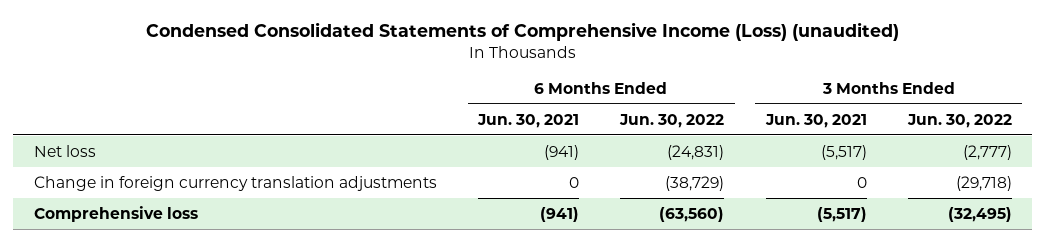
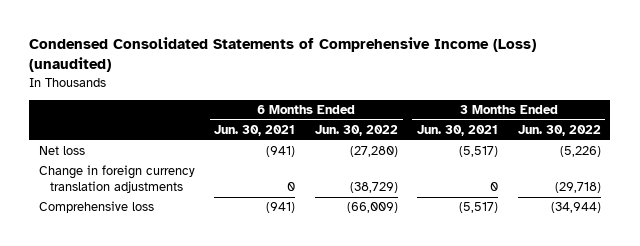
[667,144,725,160] (24,831) -> [349,146,398,158] (27,280)
[962,144,1012,160] (2,777) -> [559,146,601,158] (5,226)
[659,206,725,222] (63,560) -> [346,202,398,214] (66,009)
[947,206,1012,222] (32,495) -> [550,202,601,214] (34,944)

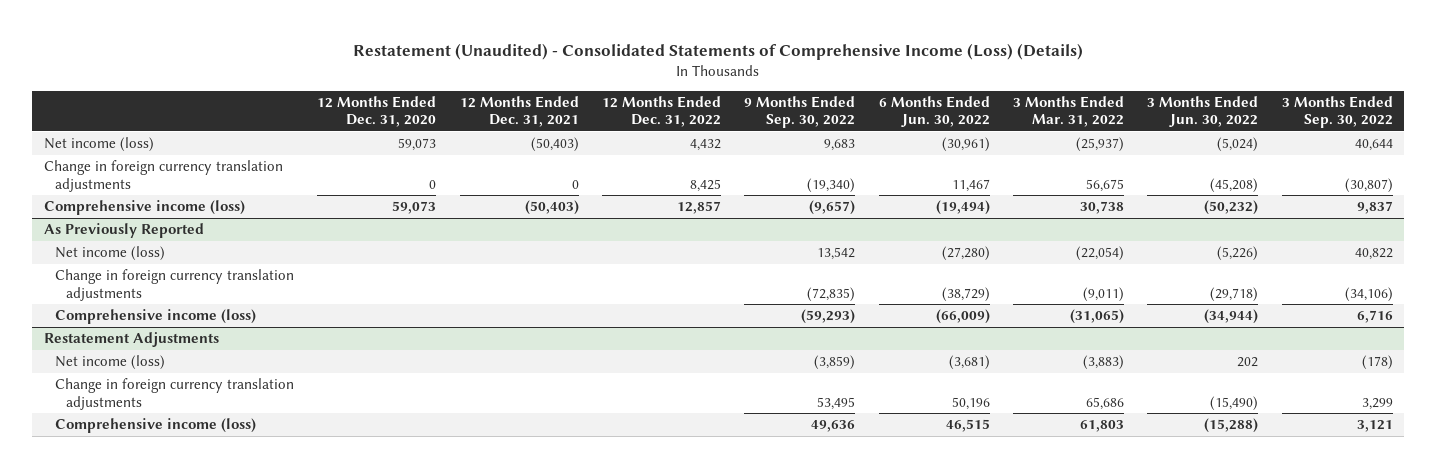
[29,37,537,73] Condensed Consolidated Statements of Comprehensive Income (Loss) (unaudited) -> [353,42,1084,60] Restatement (Unaudited) - Consolidated Statements of Comprehensive Income (Loss) (Details)
[214,125,296,137] Jun. 30, 2021 -> none
[417,125,499,137] Jun. 30, 2021 -> none
none -> [317,95,437,128] 12 Months Ended Dec. 31, 2020
none -> [459,95,579,128] 12 Months Ended Dec. 31, 2021
none -> [602,95,722,128] 12 Months Ended Dec. 31, 2022
none -> [744,95,856,129] 9 Months Ended Sep. 30, 2022
none -> [1012,95,1124,128] 3 Months Ended Mar. 31, 2022
none -> [1281,95,1393,129] 3 Months Ended Sep. 30, 2022
[39,146,86,156] Net loss -> [44,137,155,153] Net income (loss)
[349,146,398,158] (27,280) -> [941,137,990,153] (30,961)
[559,146,601,158] (5,226) -> [1217,137,1259,153] (5,024)
none -> [44,160,284,192] Change in foreign currency translation adjustments
none -> [44,200,246,216] Comprehensive income (loss)
none -> [44,223,205,239] As Previously Reported
none -> [55,246,166,262] Net income (loss)
[39,201,155,214] Comprehensive loss -> [55,309,257,325] Comprehensive income (loss)
none -> [44,332,220,348] Restatement Adjustments
none -> [55,355,166,371] Net income (loss)
none -> [55,378,295,410] Change in foreign currency translation adjustments
none -> [55,418,257,434] Comprehensive income (loss)

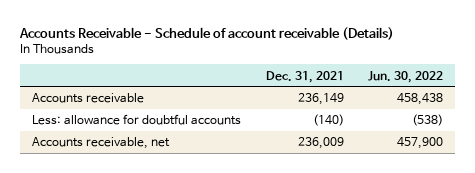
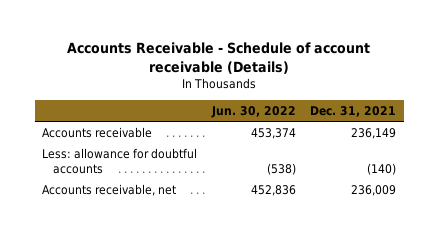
[396,93,443,106] 458,438 -> [250,128,296,140] 453,374
[396,137,443,150] 457,900 -> [250,185,296,197] 452,836

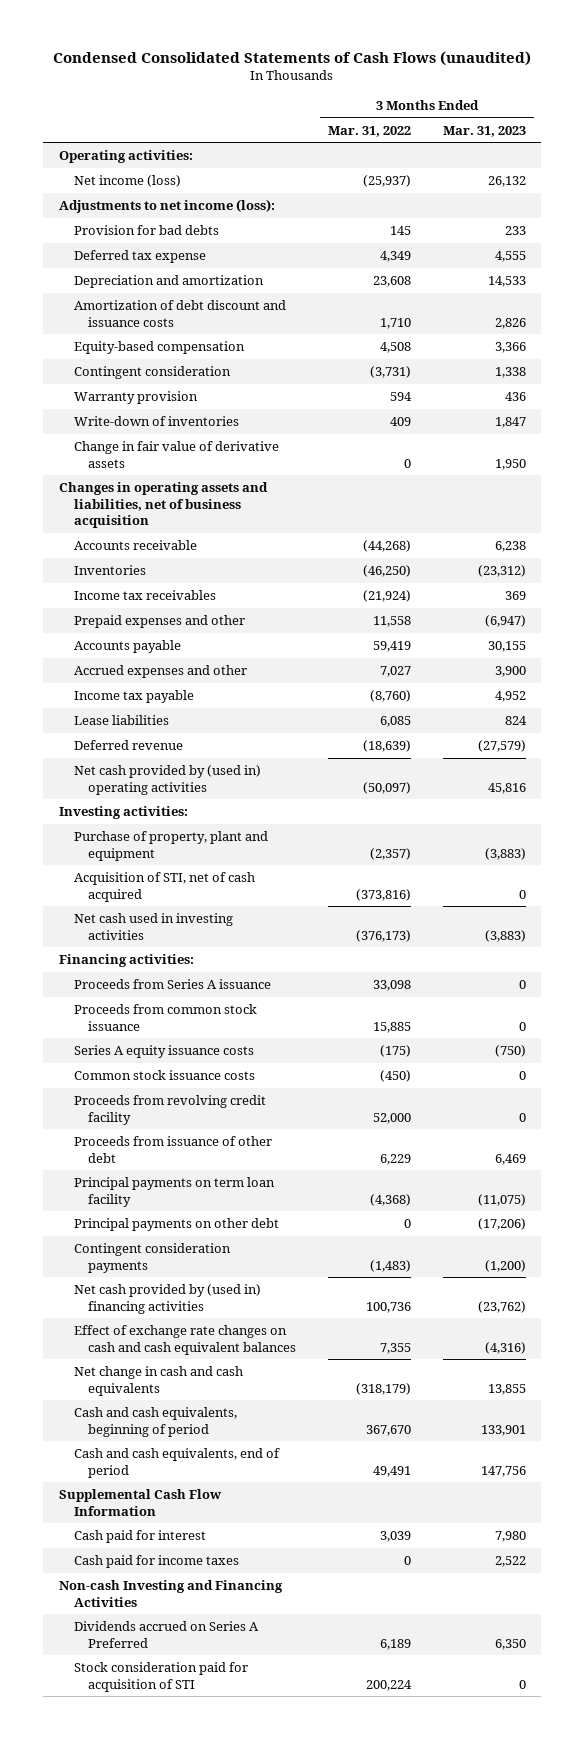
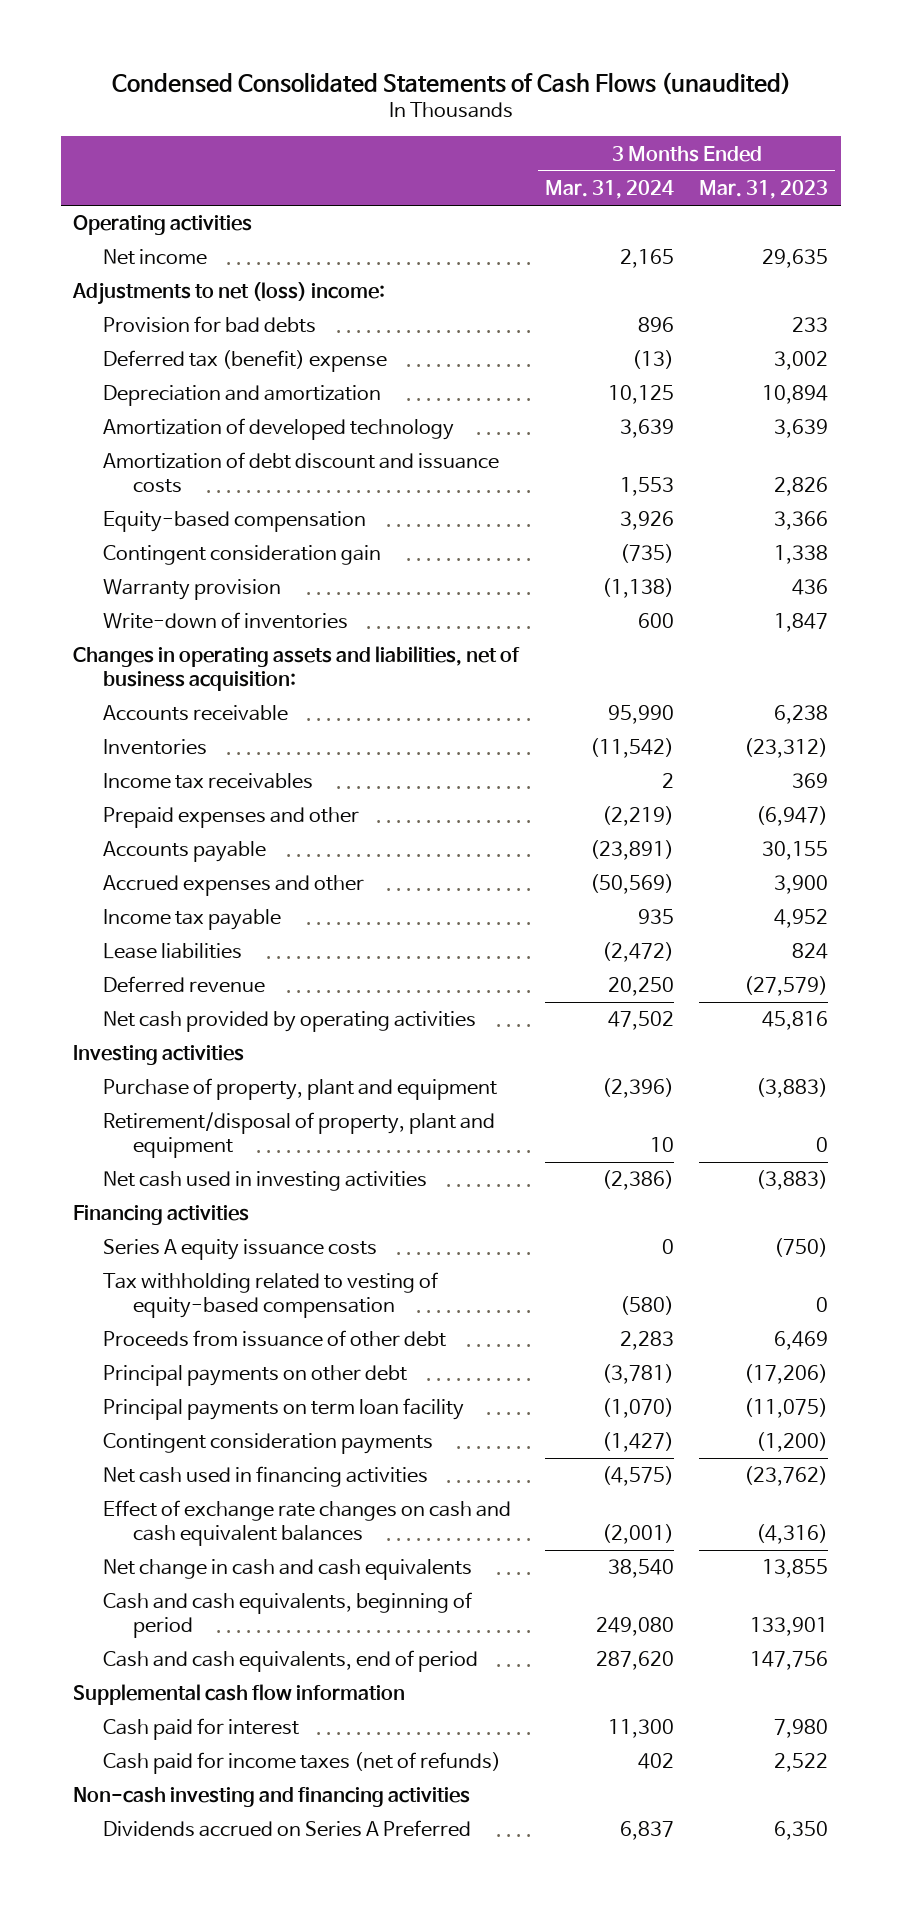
[328,125,412,137] Mar. 31, 2022 -> none
none -> [544,179,674,199] Mar. 31, 2024
[58,149,193,163] Operating activities: -> [73,215,253,236] Operating activities
[73,174,181,187] Net income (loss) -> [103,249,208,266] Net income
[487,175,526,187] 26,132 -> [762,249,829,269] 29,635
[58,198,275,213] Adjustments to net income (loss): -> [72,282,386,306] Adjustments to net (loss) income:
[73,249,206,263] Deferred tax expense -> [103,350,388,373] Deferred tax (benefit) expense
[494,250,526,262] 4,555 -> [774,351,829,371] 3,002
[487,275,526,287] 14,533 -> [762,385,829,405] 10,894
none -> [103,418,455,441] Amortization of developed technology
[73,365,231,379] Contingent consideration -> [103,545,382,566] Contingent consideration gain
[73,440,279,468] Change in fair value of derivative assets -> none
[58,481,268,529] Changes in operating assets and liabilities, net of business acquisition -> [73,646,521,692] Changes in operating assets and liabilities, net of business acquisition:
[73,764,261,795] Net cash provided by (used in) operating activities -> [103,1011,477,1033] Net cash provided by operating activities
[58,805,188,819] Investing activities: -> [73,1045,245,1066] Investing activities
[73,871,255,902] Acquisition of STI, net of cash acquired -> none
none -> [103,1112,496,1159] Retirement/disposal of property, plant and equipment
[73,978,271,989] Proceeds from Series A issuance -> none
[73,1003,257,1031] Proceeds from common stock issuance -> none
[58,953,194,967] Financing activities: -> [73,1205,250,1226] Financing activities
[73,1069,255,1080] Common stock issuance costs -> none
[73,1094,266,1125] Proceeds from revolving credit facility -> none
none -> [103,1272,439,1319] Tax withholding related to vesting of equity-based compensation
[73,1176,275,1207] Principal payments on term loan facility -> [103,1398,465,1421] Principal payments on term loan facility
[73,1283,261,1314] Net cash provided by (used in) financing activities -> [103,1466,429,1488] Net cash used in financing activities
[58,1488,222,1516] Supplemental Cash Flow Information -> [73,1684,406,1706] Supplemental cash flow information
[73,1554,239,1568] Cash paid for income taxes -> [103,1752,502,1775] Cash paid for income taxes (net of refunds)
[58,1579,283,1607] Non-cash Investing and Financing Activities -> [73,1787,471,1808] Non-cash investing and financing activities
[73,1661,248,1692] Stock consideration paid for acquisition of STI -> none

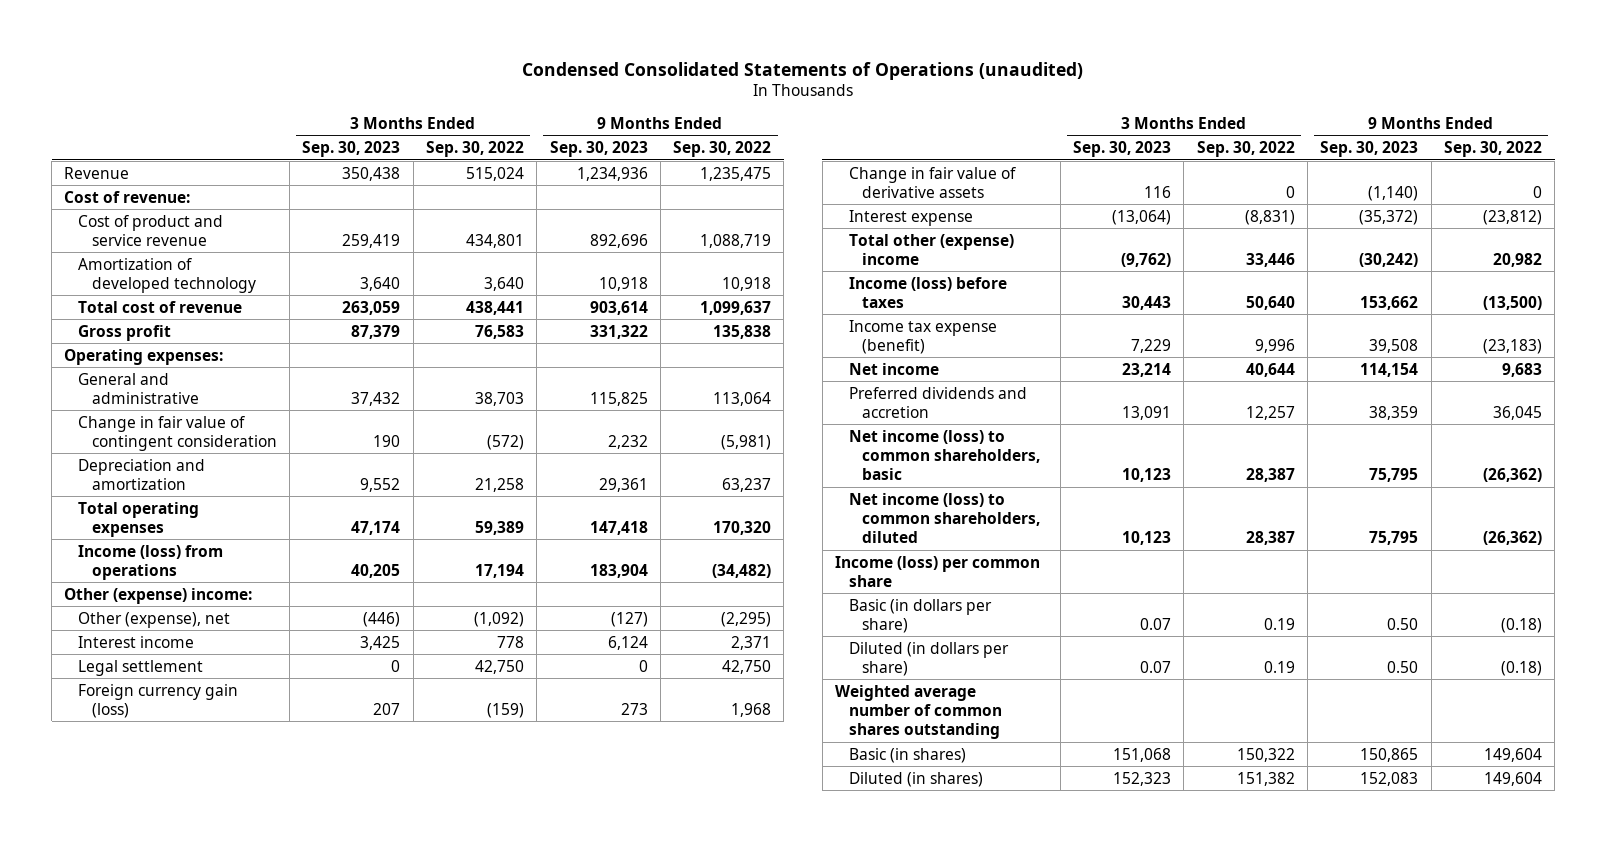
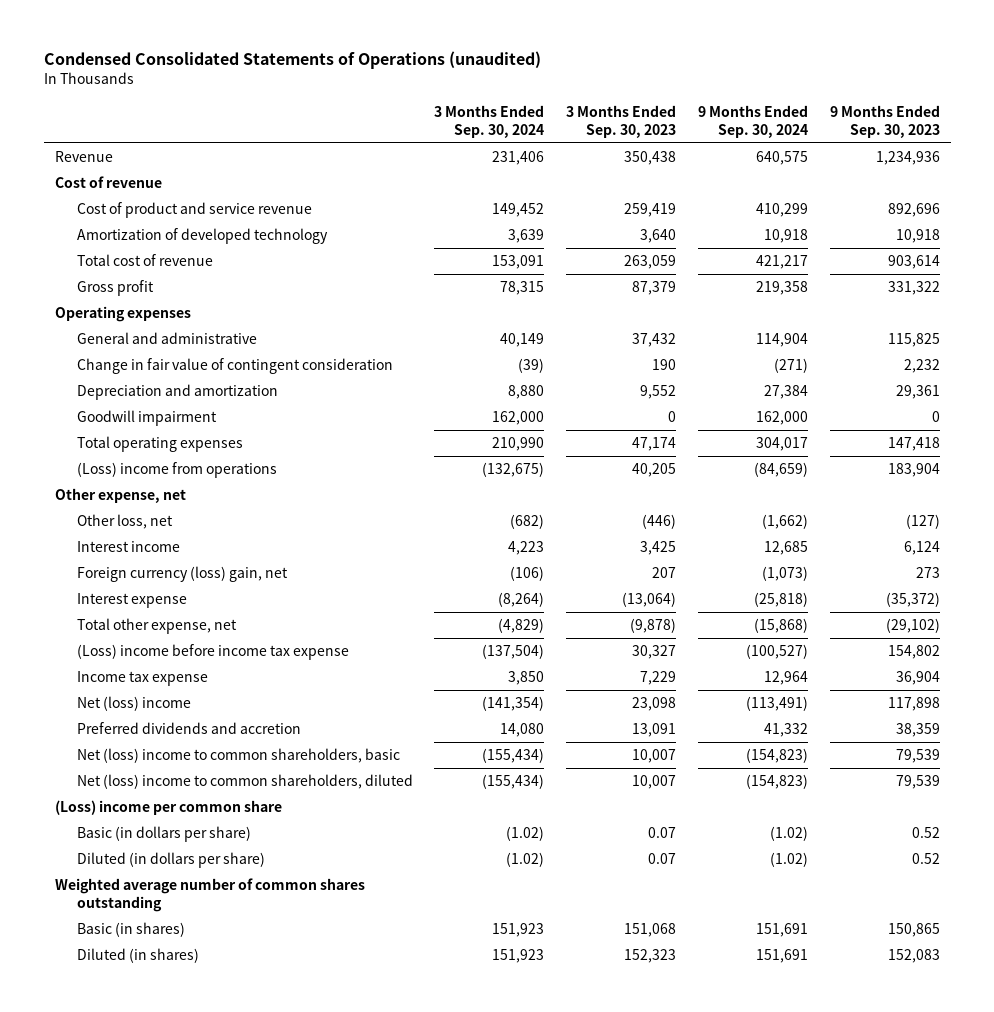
[425,141,524,158] Sep. 30, 2022 -> none
[673,141,772,158] Sep. 30, 2022 -> none
none -> [434,104,545,138] 3 Months Ended Sep. 30, 2024
none -> [697,104,808,138] 9 Months Ended Sep. 30, 2024
[64,190,191,203] Cost of revenue: -> [54,176,162,189] Cost of revenue
[64,348,224,365] Operating expenses: -> [54,306,191,323] Operating expenses
none -> [76,410,217,427] Goodwill impairment
[78,544,224,580] Income (loss) from operations -> [76,462,277,479] (Loss) income from operations
[64,587,253,604] Other (expense) income: -> [54,488,186,504] Other expense, net
[78,611,231,628] Other (expense), net -> [76,514,173,530] Other loss, net
[78,659,204,676] Legal settlement -> none
[848,166,1016,198] Change in fair value of derivative assets -> none
[78,683,239,718] Foreign currency gain (loss) -> [76,566,288,583] Foreign currency (loss) gain, net
[848,233,1014,265] Total other (expense) income -> [76,618,237,635] Total other expense, net
[1121,252,1172,267] (9,762) -> [630,618,677,634] (9,878)
[1359,252,1419,267] (30,242) -> [885,618,940,634] (29,102)
[848,276,1007,308] Income (loss) before taxes -> [76,644,349,661] (Loss) income before income tax expense
[1122,295,1172,310] 30,443 -> [632,645,677,660] 30,327
[1360,295,1419,310] 153,662 -> [887,645,940,660] 154,802
[848,319,997,354] Income tax expense (benefit) -> [76,671,208,687] Income tax expense
[1369,338,1419,353] 39,508 -> [895,671,940,686] 36,904
[848,362,939,375] Net income -> [76,696,191,712] Net (loss) income
[1122,362,1172,377] 23,214 -> [632,697,677,712] 23,098
[1360,362,1419,377] 114,154 -> [887,697,940,712] 117,898
[848,429,1041,481] Net income (loss) to common shareholders, basic -> [76,748,400,764] Net (loss) income to common shareholders, basic
[1122,468,1172,483] 10,123 -> [632,749,677,764] 10,007
[1369,468,1419,483] 75,795 -> [895,749,940,764] 79,539
[848,492,1041,544] Net income (loss) to common shareholders, diluted -> [76,774,413,790] Net (loss) income to common shareholders, diluted
[1122,531,1172,546] 10,123 -> [632,775,677,790] 10,007
[1369,531,1419,546] 75,795 -> [895,775,940,790] 79,539
[835,555,1041,587] Income (loss) per common share -> [54,800,282,816] (Loss) income per common share
[1387,617,1419,630] 0.50 -> [911,827,940,839] 0.52
[1387,660,1419,673] 0.50 -> [911,853,940,865] 0.52

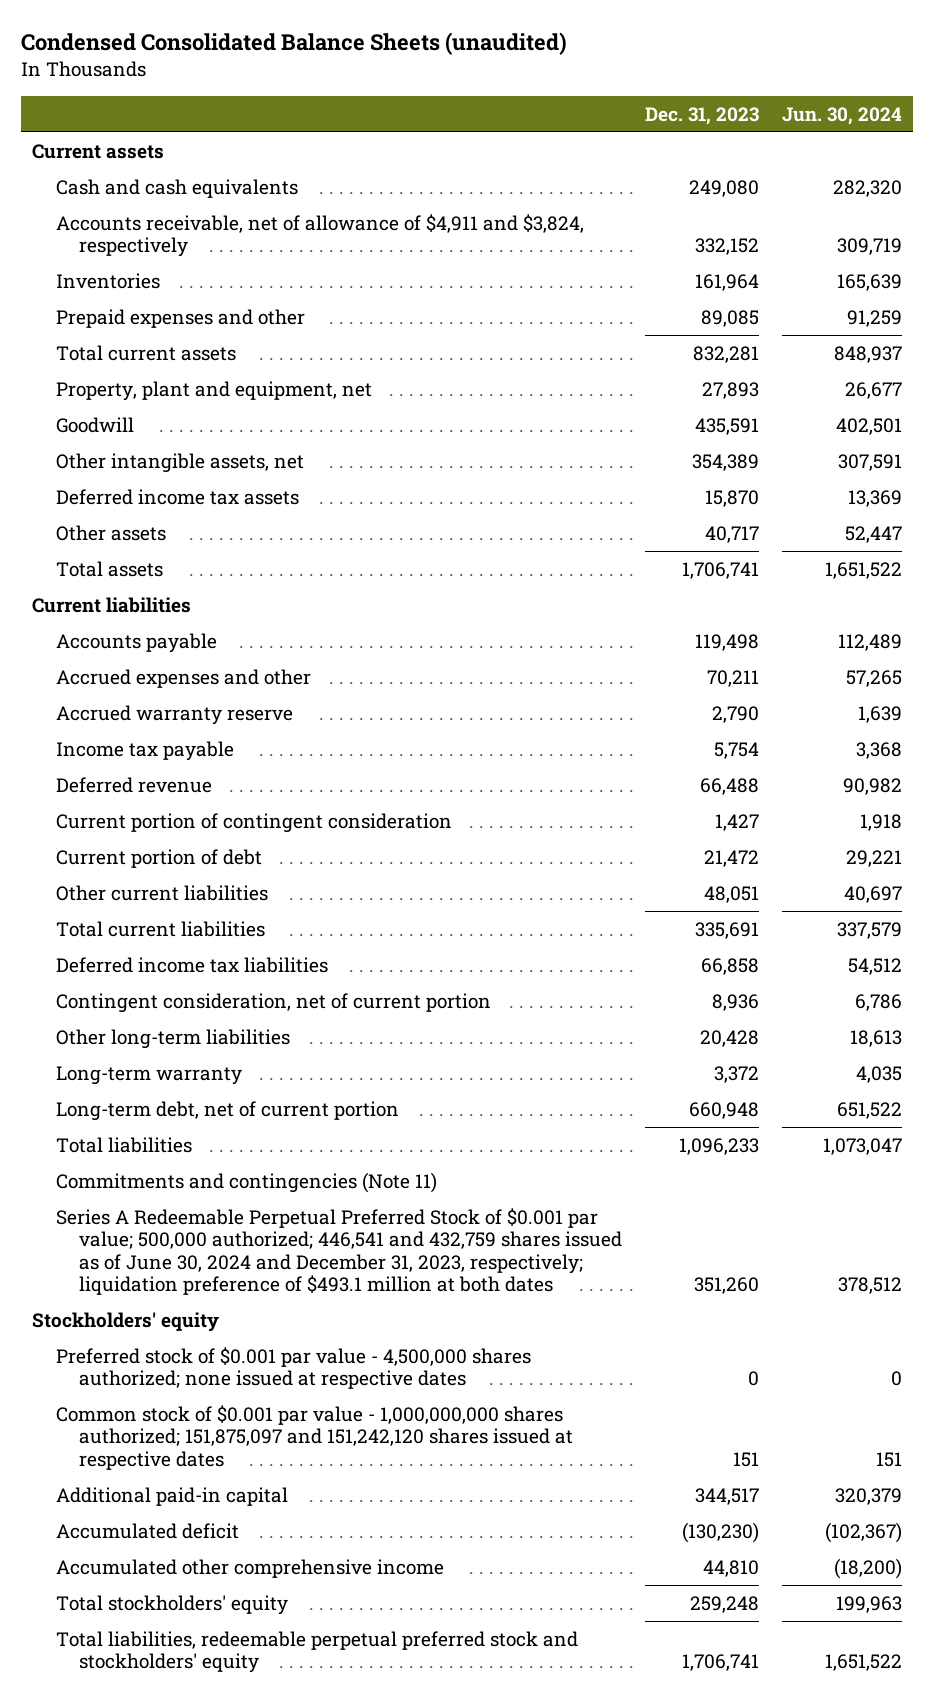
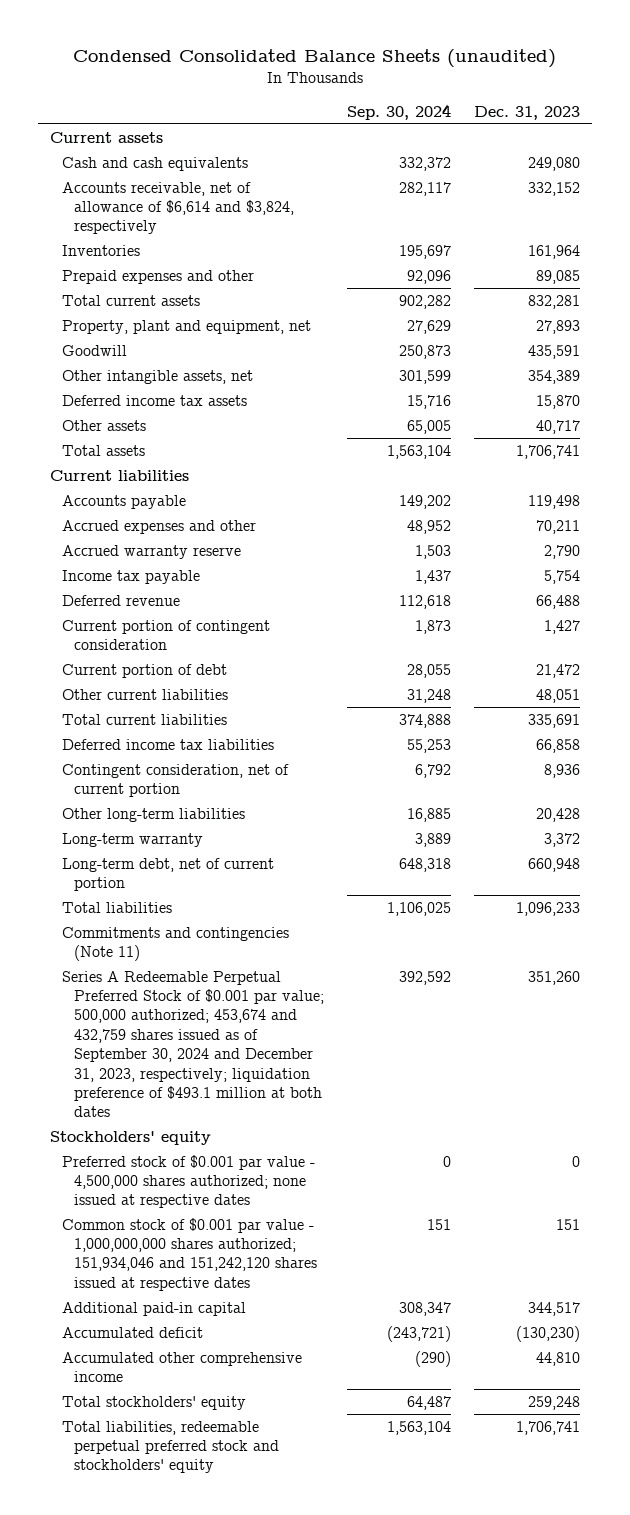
[782,106,903,125] Jun. 30, 2024 -> none
none -> [346,103,451,120] Sep. 30, 2024
[55,213,584,258] Accounts receivable, net of allowance of $4,911 and $3,824, respectively -> [61,181,294,235] Accounts receivable, net of allowance of $6,614 and $3,824, respectively
[55,1207,623,1296] Series A Redeemable Perpetual Preferred Stock of $0.001 par value; 500,000 authorized; 446,541 and 432,759 shares issued as of June 30, 2024 and December 31, 2023, respectively; liquidation preference of $493.1 million at both dates -> [61,970,324,1118] Series A Redeemable Perpetual Preferred Stock of $0.001 par value; 500,000 authorized; 453,674 and 432,759 shares issued as of September 30, 2024 and December 31, 2023, respectively; liquidation preference of $493.1 million at both dates
[55,1404,574,1470] Common stock of $0.001 par value - 1,000,000,000 shares authorized; 151,875,097 and 151,242,120 shares issued at respective dates -> [61,1217,317,1291] Common stock of $0.001 par value - 1,000,000,000 shares authorized; 151,934,046 and 151,242,120 shares issued at respective dates

